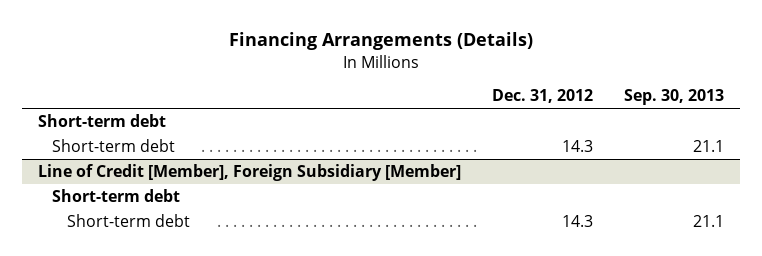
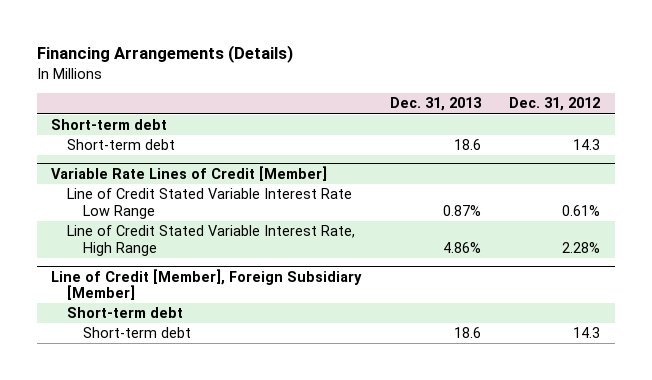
[624,89,725,106] Sep. 30, 2013 -> none
none -> [389,97,482,112] Dec. 31, 2013
none -> [51,165,328,181] Variable Rate Lines of Credit [Member]
none -> [67,188,353,219] Line of Credit Stated Variable Interest Rate Low Range
none -> [67,225,356,256] Line of Credit Stated Variable Interest Rate, High Range

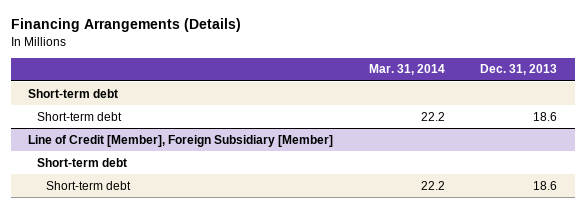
[509,97,601,112] Dec. 31, 2012 -> none
none -> [368,64,445,76] Mar. 31, 2014
[51,165,328,181] Variable Rate Lines of Credit [Member] -> none
[67,188,353,219] Line of Credit Stated Variable Interest Rate Low Range -> none
[67,225,356,256] Line of Credit Stated Variable Interest Rate, High Range -> none

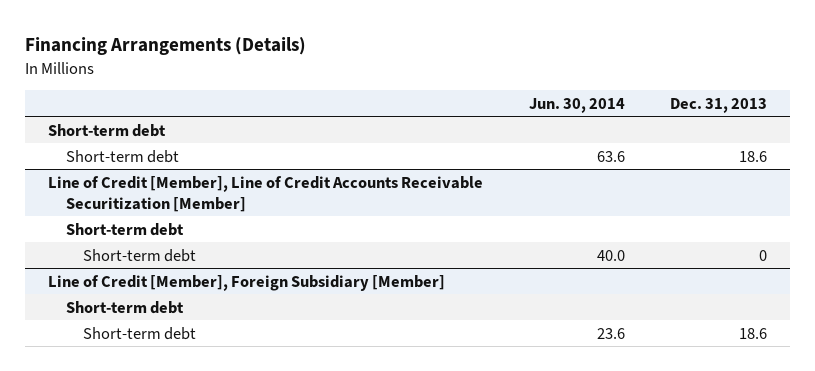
[368,64,445,76] Mar. 31, 2014 -> none
none -> [528,97,625,113] Jun. 30, 2014
none -> [48,175,484,212] Line of Credit [Member], Line of Credit Accounts Receivable Securitization [Member]
none -> [65,222,184,236] Short-term debt
none -> [83,248,197,262] Short-term debt

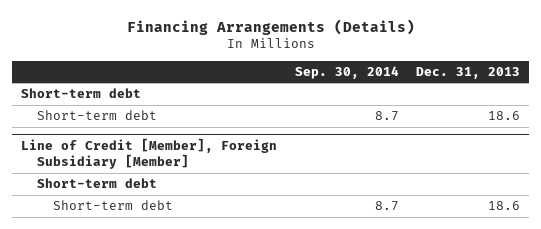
[528,97,625,113] Jun. 30, 2014 -> none
none -> [294,65,399,79] Sep. 30, 2014
[48,175,484,212] Line of Credit [Member], Line of Credit Accounts Receivable Securitization [Member] -> none
[65,222,184,236] Short-term debt -> none
[83,248,197,262] Short-term debt -> none

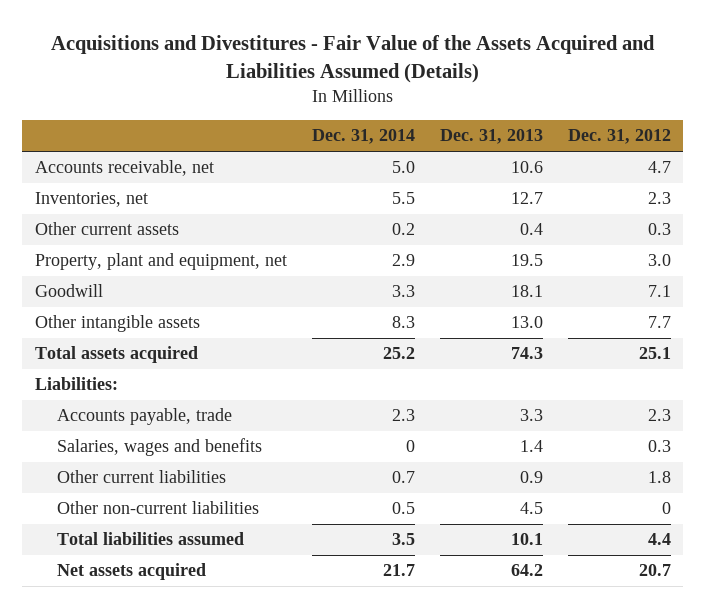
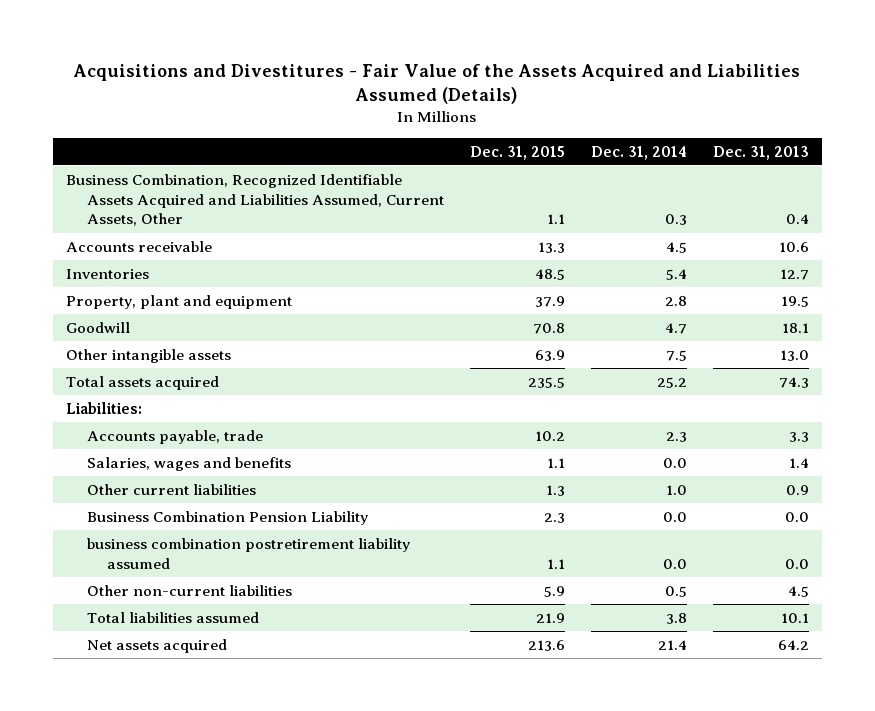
[567,129,671,145] Dec. 31, 2012 -> none
none -> [469,145,565,160] Dec. 31, 2015
[34,222,179,236] Other current assets -> none
none -> [66,173,444,227] Business Combination, Recognized Identifiable Assets Acquired and Liabilities Assumed, Current Assets, Other
[34,160,214,177] Accounts receivable, net -> [66,240,213,252] Accounts receivable
[391,161,415,174] 5.0 -> [665,241,687,253] 4.5
[34,192,148,208] Inventories, net -> [66,268,150,279] Inventories
[391,192,415,205] 5.5 -> [665,268,687,280] 5.4
[34,253,287,271] Property, plant and equipment, net -> [66,294,293,309] Property, plant and equipment
[391,254,415,267] 2.9 -> [664,295,687,306] 2.8
[391,285,415,298] 3.3 -> [664,322,687,334] 4.7
[391,316,415,329] 8.3 -> [665,349,687,361] 7.5
[405,440,415,453] 0 -> [662,457,687,468] 0.0
[391,471,415,484] 0.7 -> [665,484,687,495] 1.0
none -> [86,510,368,525] Business Combination Pension Liability
none -> [86,537,410,569] business combination postretirement liability assumed
[391,533,415,546] 3.5 -> [665,612,687,624] 3.8
[382,564,415,577] 21.7 -> [657,639,687,650] 21.4

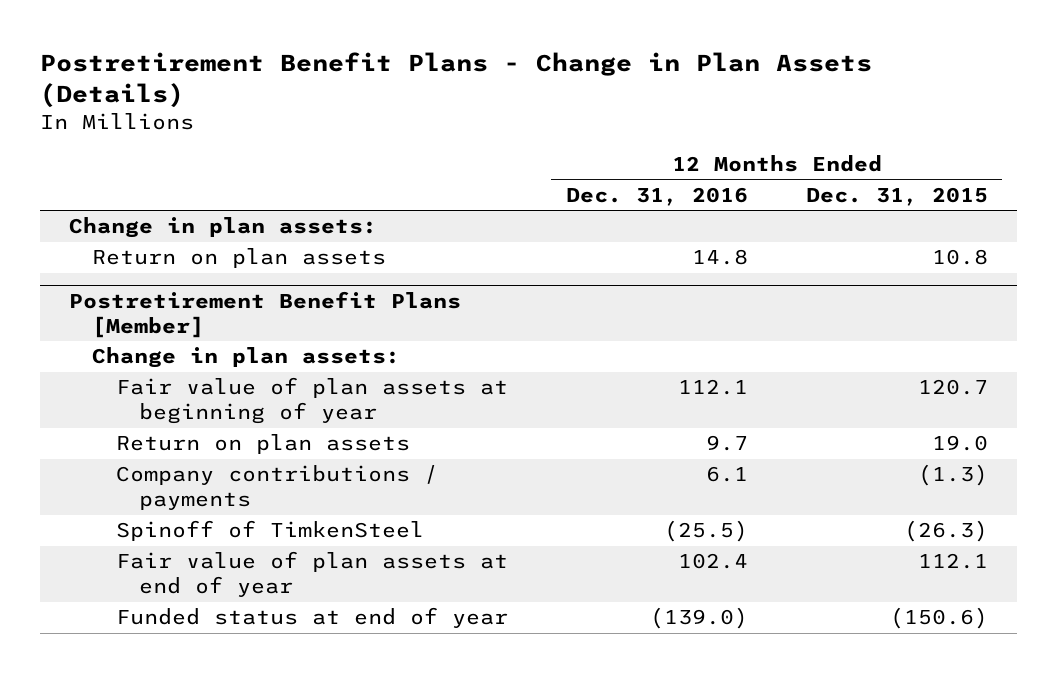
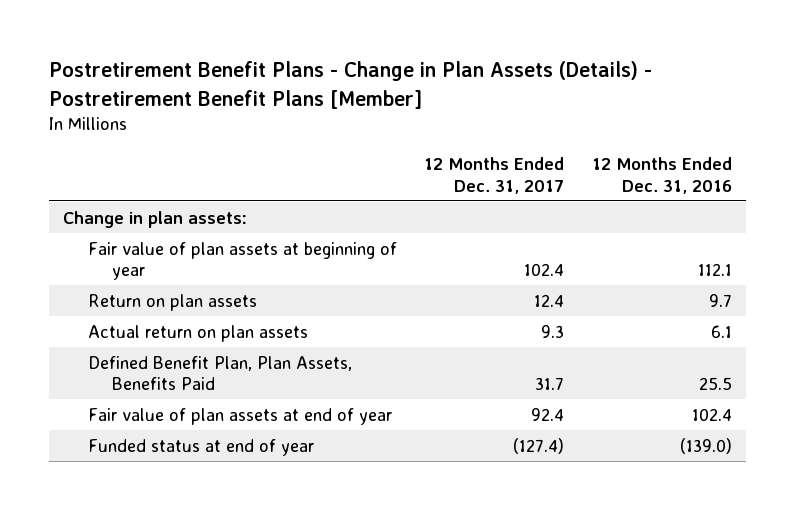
[40,52,873,108] Postretirement Benefit Plans - Change in Plan Assets (Details) -> [49,61,653,109] Postretirement Benefit Plans - Change in Plan Assets (Details) - Postretirement Benefit Plans [Member]
[805,186,988,206] Dec. 31, 2015 -> none
none -> [424,157,565,194] 12 Months Ended Dec. 31, 2017
[92,248,387,269] Return on plan assets -> none
[69,290,462,338] Postretirement Benefit Plans [Member] -> none
[92,347,401,369] Change in plan assets: -> none
[115,520,424,542] Spinoff of TimkenSteel -> none
[115,465,438,511] Company contributions / payments -> [87,324,308,342] Actual return on plan assets
none -> [87,355,352,391] Defined Benefit Plan, Plan Assets, Benefits Paid

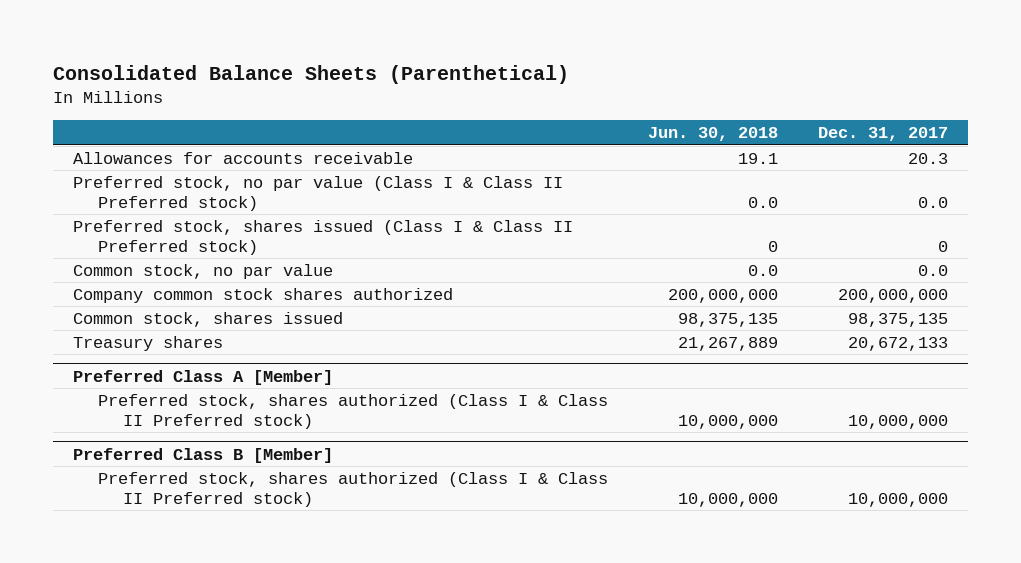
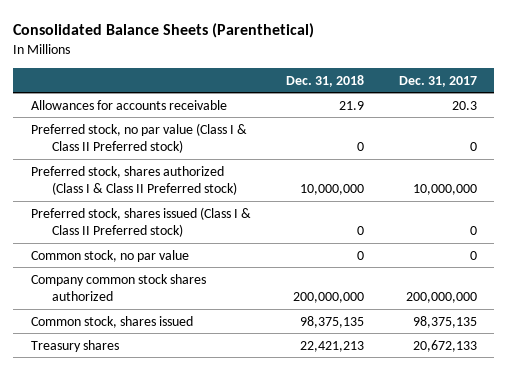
[648,127,779,142] Jun. 30, 2018 -> none
none -> [285,74,364,87] Dec. 31, 2018
[918,196,949,208] 0.0 -> [469,142,477,152] 0
none -> [30,165,238,196] Preferred stock, shares authorized (Class I & Class II Preferred stock)
[918,264,949,276] 0.0 -> [469,250,477,260] 0
[73,369,334,385] Preferred Class A [Member] -> none
[98,393,609,429] Preferred stock, shares authorized (Class I & Class II Preferred stock) -> none
[73,447,334,463] Preferred Class B [Member] -> none
[98,471,609,507] Preferred stock, shares authorized (Class I & Class II Preferred stock) -> none

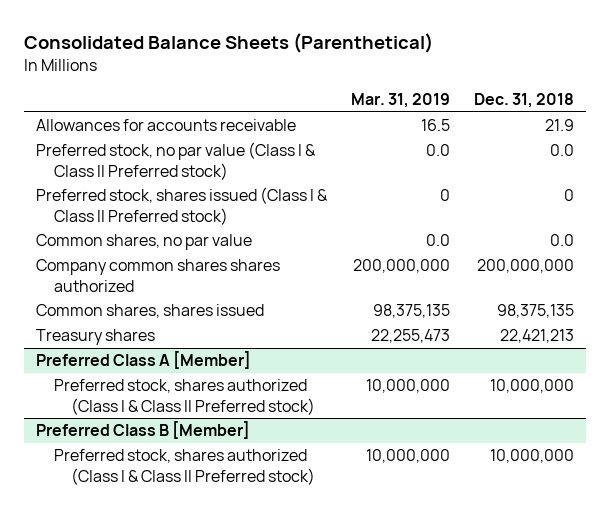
[398,75,477,87] Dec. 31, 2017 -> none
none -> [351,93,451,109] Mar. 31, 2019
[30,165,238,196] Preferred stock, shares authorized (Class I & Class II Preferred stock) -> none
[356,142,364,152] 0 -> [549,144,574,157] 0.0
[30,249,189,262] Common stock, no par value -> [36,234,253,251] Common shares, no par value
[356,250,364,260] 0 -> [549,234,574,247] 0.0
[30,273,206,302] Company common stock shares authorized -> [36,259,281,292] Company common shares shares authorized
[30,315,193,328] Common stock, shares issued -> [36,304,265,319] Common shares, shares issued
none -> [36,351,252,370] Preferred Class A [Member]
none -> [53,379,316,415] Preferred stock, shares authorized (Class I & Class II Preferred stock)
none -> [36,421,251,440] Preferred Class B [Member]
none -> [53,449,316,485] Preferred stock, shares authorized (Class I & Class II Preferred stock)

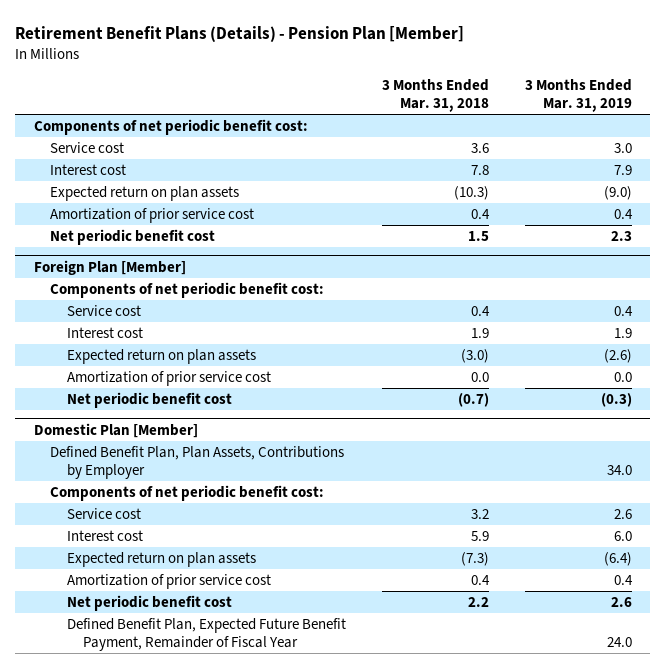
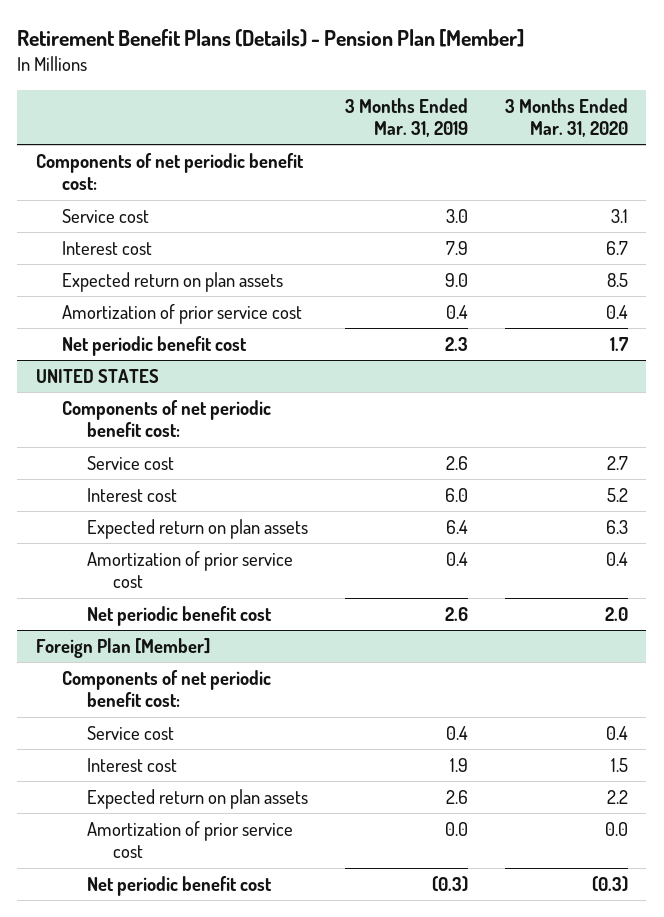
[382,79,490,112] 3 Months Ended Mar. 31, 2018 -> none
none -> [504,97,628,138] 3 Months Ended Mar. 31, 2020
[604,186,633,201] (9.0) -> [445,272,469,287] 9.0
none -> [35,368,159,383] UNITED STATES
none -> [61,399,271,438] Components of net periodic benefit cost:
none -> [87,455,175,470] Service cost
none -> [87,487,178,502] Interest cost
none -> [87,518,309,539] Expected return on plan assets
none -> [87,550,294,589] Amortization of prior service cost
none -> [87,605,273,626] Net periodic benefit cost
[604,349,633,364] (2.6) -> [446,789,469,804] 2.6
[33,423,198,439] Domestic Plan [Member] -> none
[50,446,345,479] Defined Benefit Plan, Plan Assets, Contributions by Employer -> none
[50,485,325,502] Components of net periodic benefit cost: -> none
[66,508,141,520] Service cost -> none
[66,530,143,542] Interest cost -> none
[66,552,256,568] Expected return on plan assets -> none
[66,574,271,590] Amortization of prior service cost -> none
[66,595,232,612] Net periodic benefit cost -> none
[66,618,346,651] Defined Benefit Plan, Expected Future Benefit Payment, Remainder of Fiscal Year -> none

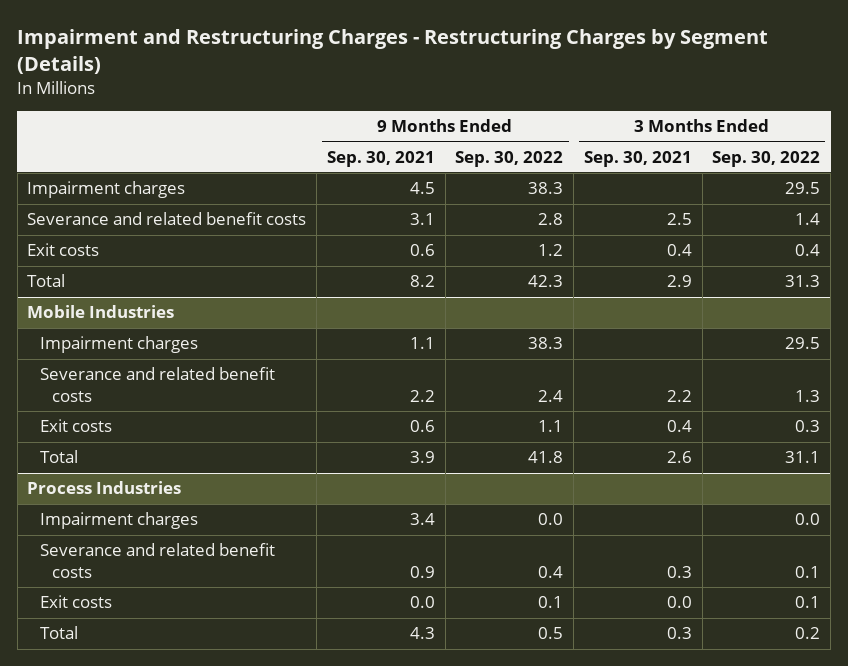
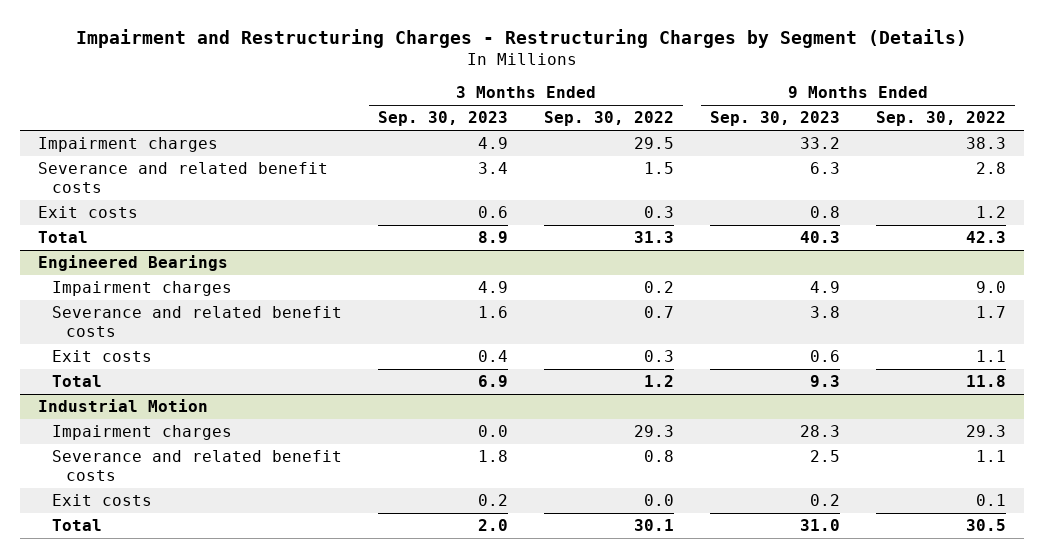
[326,150,435,167] Sep. 30, 2021 -> none
[583,150,692,167] Sep. 30, 2021 -> none
none -> [377,111,508,127] Sep. 30, 2023
none -> [710,111,841,127] Sep. 30, 2023
[795,213,821,226] 1.4 -> [643,162,674,175] 1.5
[795,244,821,257] 0.4 -> [643,206,674,219] 0.3
[27,305,175,319] Mobile Industries -> none
none -> [38,255,229,272] Engineered Bearings
[528,337,564,350] 38.3 -> [976,281,1007,294] 9.0
[785,337,821,350] 29.5 -> [643,281,674,294] 0.2
[538,390,564,403] 2.4 -> [976,306,1007,319] 1.7
[795,390,821,403] 1.3 -> [643,306,674,319] 0.7
[27,481,182,495] Process Industries -> none
[528,451,564,464] 41.8 -> [966,375,1007,388] 11.8
[785,451,821,464] 31.1 -> [643,375,674,388] 1.2
none -> [38,399,209,413] Industrial Motion
[538,513,564,526] 0.0 -> [966,425,1007,438] 29.3
[795,513,821,526] 0.0 -> [633,425,674,438] 29.3
[538,566,564,579] 0.4 -> [976,450,1007,463] 1.1
[795,566,821,579] 0.1 -> [643,450,674,463] 0.8
[795,596,821,609] 0.1 -> [643,494,674,507] 0.0
[538,627,564,640] 0.5 -> [966,519,1007,532] 30.5
[795,627,821,640] 0.2 -> [633,519,674,532] 30.1

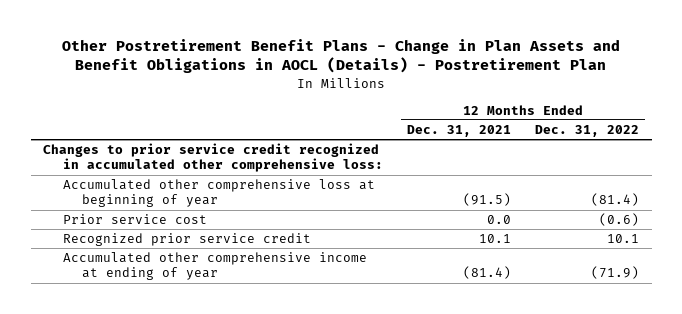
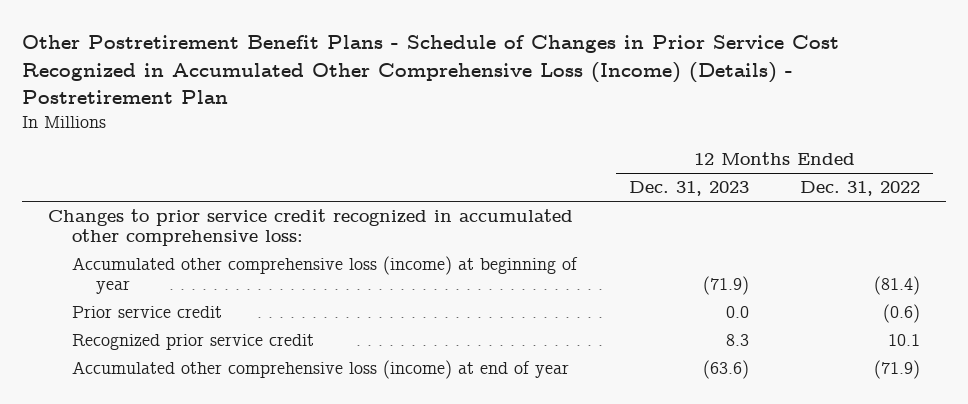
[62,38,621,74] Other Postretirement Benefit Plans - Change in Plan Assets and Benefit Obligations in AOCL (Details) - Postretirement Plan -> [22,35,840,105] Other Postretirement Benefit Plans - Schedule of Changes in Prior Service Cost Recognized in Accumulated Other Comprehensive Loss (Income) (Details) - Postretirement Plan
[407,124,512,137] Dec. 31, 2021 -> none
none -> [628,181,749,197] Dec. 31, 2023
[62,179,375,208] Accumulated other comprehensive loss at beginning of year -> [71,256,578,295] Accumulated other comprehensive loss (income) at beginning of year
[62,214,207,225] Prior service cost -> [71,306,222,319] Prior service credit
[62,252,367,281] Accumulated other comprehensive income at ending of year -> [71,360,569,380] Accumulated other comprehensive loss (income) at end of year

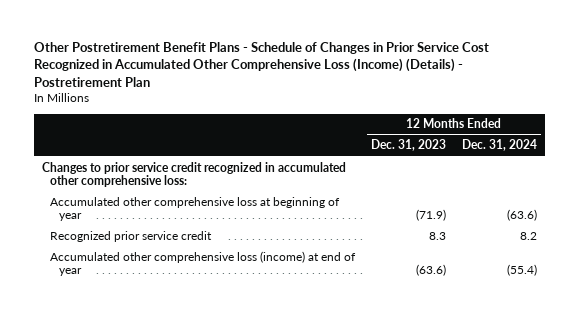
[800,181,921,197] Dec. 31, 2022 -> none
none -> [462,139,538,152] Dec. 31, 2024
[71,306,222,319] Prior service credit -> none
[71,256,578,295] Accumulated other comprehensive loss (income) at beginning of year -> [50,196,341,221] Accumulated other comprehensive loss at beginning of year

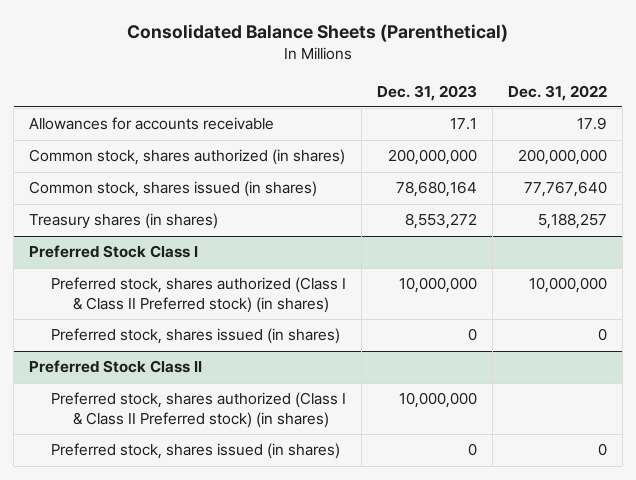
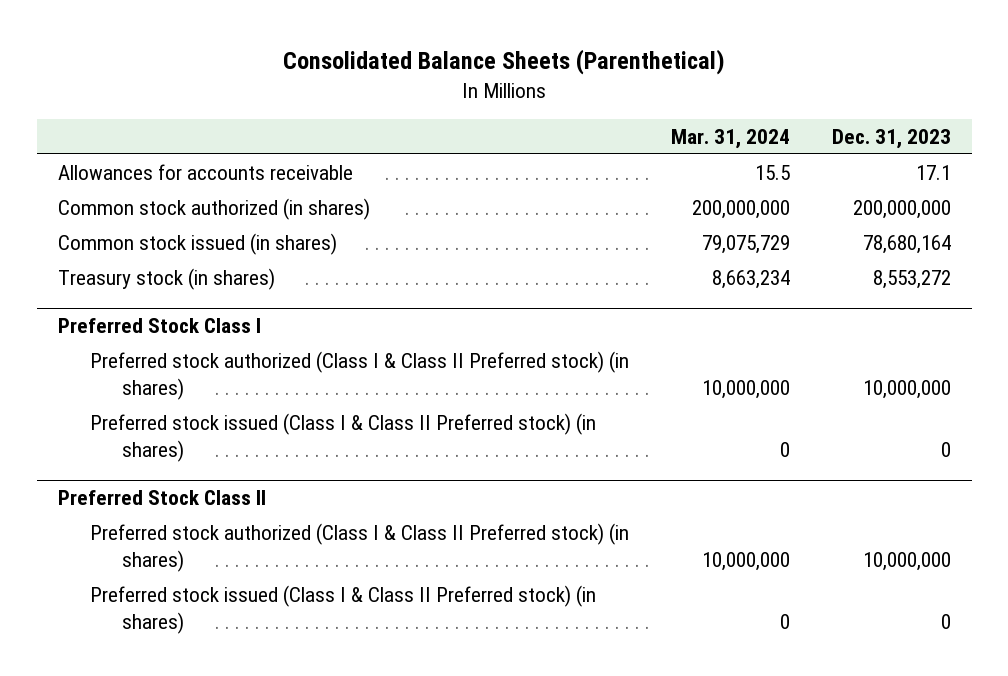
[507,84,607,101] Dec. 31, 2022 -> none
none -> [670,128,790,149] Mar. 31, 2024
[29,149,346,166] Common stock, shares authorized (in shares) -> [57,197,370,220] Common stock authorized (in shares)
[29,181,318,198] Common stock, shares issued (in shares) -> [57,232,337,255] Common stock issued (in shares)
[29,213,219,230] Treasury shares (in shares) -> [57,267,275,290] Treasury stock (in shares)
[50,277,346,314] Preferred stock, shares authorized (Class I & Class II Preferred stock) (in shares) -> [90,350,630,401] Preferred stock authorized (Class I & Class II Preferred stock) (in shares)
[50,328,340,345] Preferred stock, shares issued (in shares) -> [90,412,597,463] Preferred stock issued (Class I & Class II Preferred stock) (in shares)
[50,392,346,429] Preferred stock, shares authorized (Class I & Class II Preferred stock) (in shares) -> [90,522,630,573] Preferred stock authorized (Class I & Class II Preferred stock) (in shares)
[50,443,340,460] Preferred stock, shares issued (in shares) -> [90,584,597,635] Preferred stock issued (Class I & Class II Preferred stock) (in shares)

